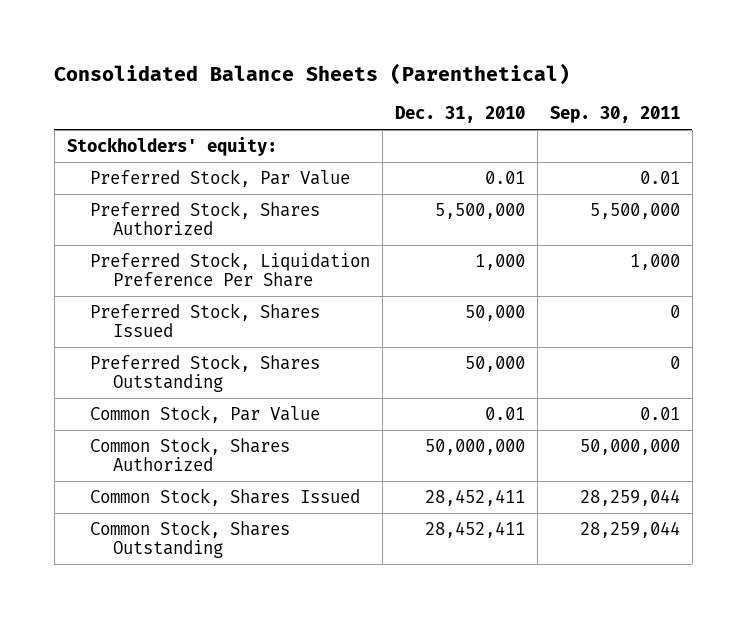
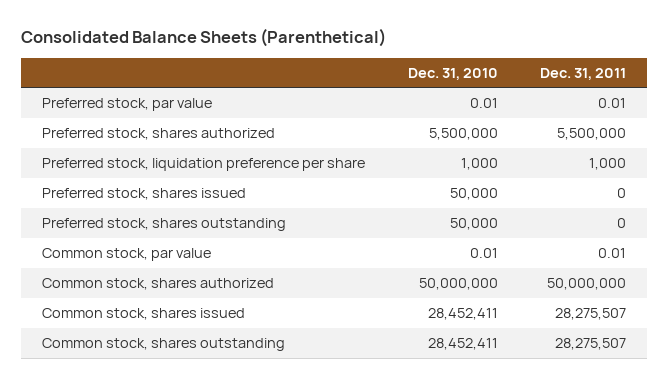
[549,106,680,124] Sep. 30, 2011 -> none
none -> [539,67,626,80] Dec. 31, 2011
[66,136,277,156] Stockholders' equity: -> none
[89,168,350,187] Preferred Stock, Par Value -> [42,98,213,112] Preferred stock, par value
[89,200,320,236] Preferred Stock, Shares Authorized -> [42,128,276,141] Preferred stock, shares authorized
[89,251,370,288] Preferred Stock, Liquidation Preference Per Share -> [42,158,366,172] Preferred stock, liquidation preference per share
[89,302,320,338] Preferred Stock, Shares Issued -> [42,188,247,201] Preferred stock, shares issued
[89,353,320,393] Preferred Stock, Shares Outstanding -> [42,218,287,232] Preferred stock, shares outstanding
[89,404,320,423] Common Stock, Par Value -> [42,248,212,262] Common stock, par value
[89,436,290,472] Common Stock, Shares Authorized -> [42,278,275,291] Common stock, shares authorized
[89,487,360,506] Common Stock, Shares Issued -> [42,308,246,321] Common stock, shares issued
[89,519,290,559] Common Stock, Shares Outstanding -> [42,338,286,352] Common stock, shares outstanding

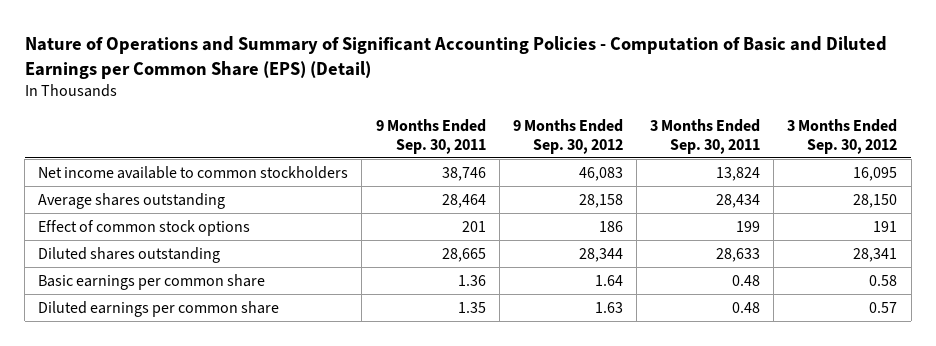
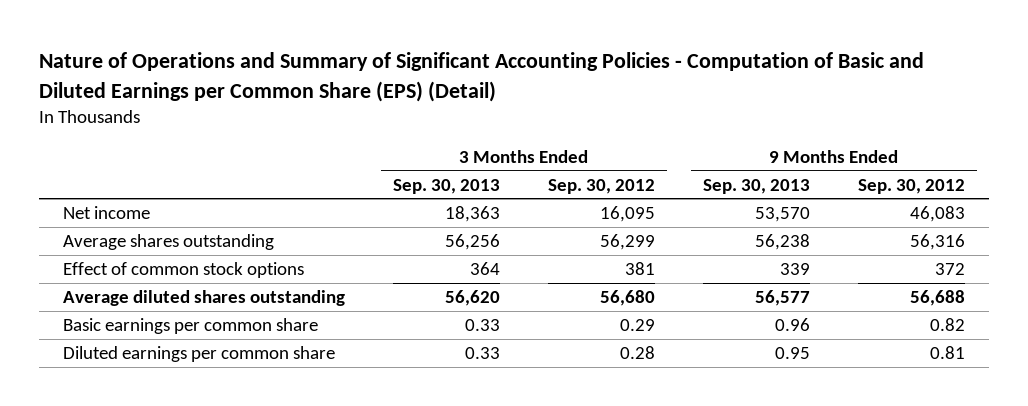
[375,118,486,154] 9 Months Ended Sep. 30, 2011 -> none
[650,118,761,154] 3 Months Ended Sep. 30, 2011 -> none
none -> [392,178,500,194] Sep. 30, 2013
none -> [703,178,811,194] Sep. 30, 2013
[38,165,349,179] Net income available to common stockholders -> [62,206,150,220] Net income
[578,193,623,208] 28,158 -> [910,234,966,251] 56,316
[853,193,898,208] 28,150 -> [599,234,655,251] 56,299
[598,220,623,232] 186 -> [935,263,966,276] 372
[873,220,898,232] 191 -> [624,262,655,276] 381
[38,246,221,263] Diluted shares outstanding -> [62,290,345,307] Average diluted shares outstanding
[578,247,623,262] 28,344 -> [910,290,966,307] 56,688
[853,247,898,262] 28,341 -> [599,290,655,307] 56,680
[594,274,623,286] 1.64 -> [930,318,966,332] 0.82
[869,274,898,286] 0.58 -> [619,319,655,332] 0.29
[594,301,623,313] 1.63 -> [930,346,966,360] 0.81
[869,301,898,313] 0.57 -> [619,346,655,360] 0.28

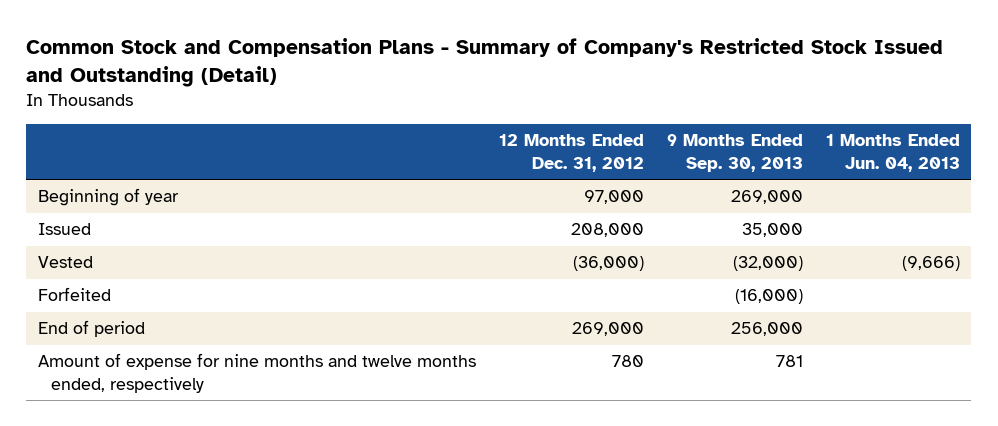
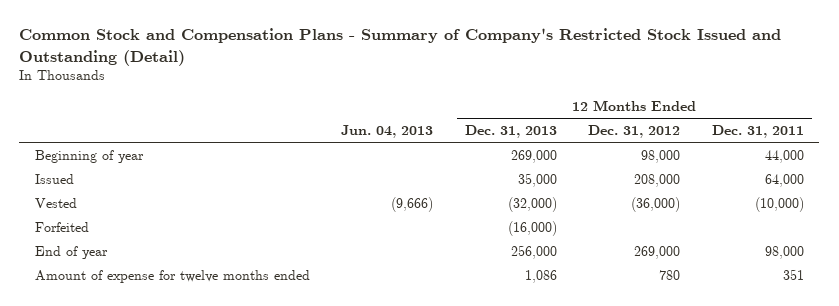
[666,134,803,173] 9 Months Ended Sep. 30, 2013 -> none
[825,134,960,173] 1 Months Ended Jun. 04, 2013 -> none
none -> [341,124,434,138] Jun. 04, 2013
none -> [464,124,557,138] Dec. 31, 2013
none -> [711,124,804,138] Dec. 31, 2011
[583,190,644,205] 97,000 -> [641,149,681,163] 98,000
[37,320,145,338] End of period -> [34,245,108,259] End of year
[37,353,476,394] Amount of expense for nine months and twelve months ended, respectively -> [34,269,310,283] Amount of expense for twelve months ended

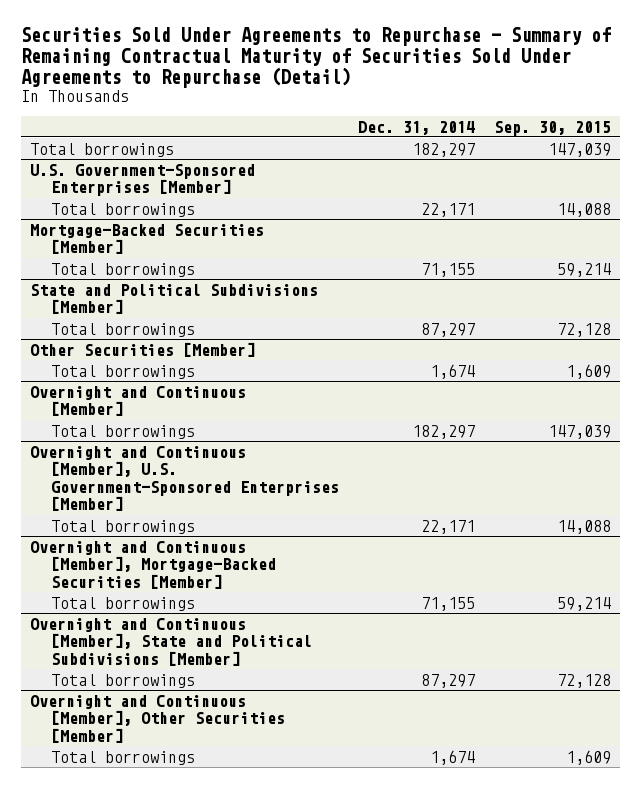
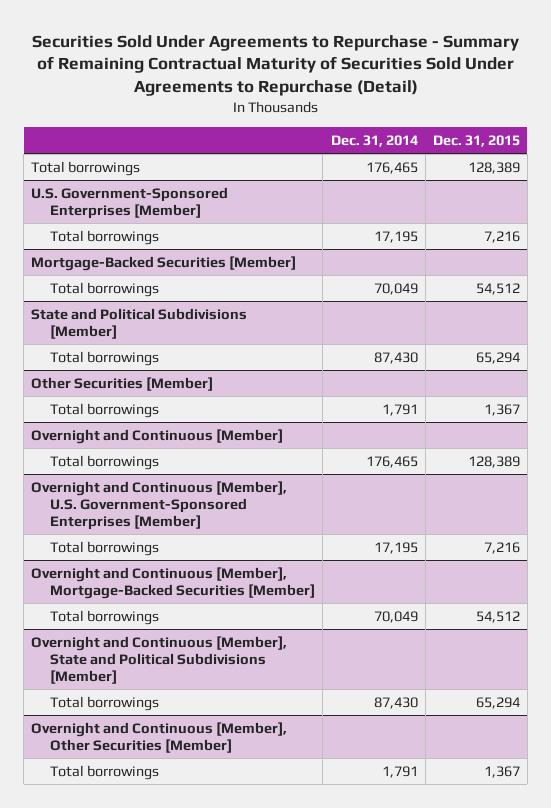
[493,120,611,136] Sep. 30, 2015 -> none
none -> [432,134,520,147] Dec. 31, 2015
[411,142,475,157] 182,297 -> [365,161,418,174] 176,465
[420,202,475,217] 22,171 -> [373,230,418,243] 17,195
[420,262,475,277] 71,155 -> [373,282,418,295] 70,049
[420,322,475,337] 87,297 -> [373,351,418,364] 87,430
[429,363,475,379] 1,674 -> [381,403,418,416] 1,791
[411,424,475,439] 182,297 -> [365,455,418,468] 176,465
[420,519,475,534] 22,171 -> [373,541,418,554] 17,195
[420,596,475,611] 71,155 -> [373,610,418,623] 70,049
[420,673,475,688] 87,297 -> [373,696,418,709] 87,430
[429,749,475,765] 1,674 -> [381,765,418,778] 1,791

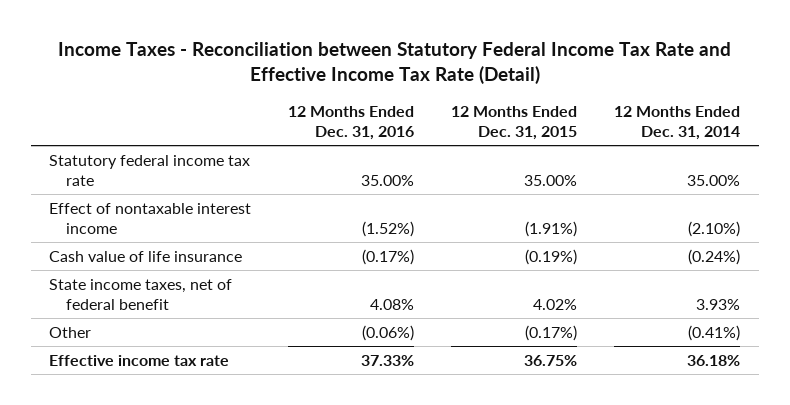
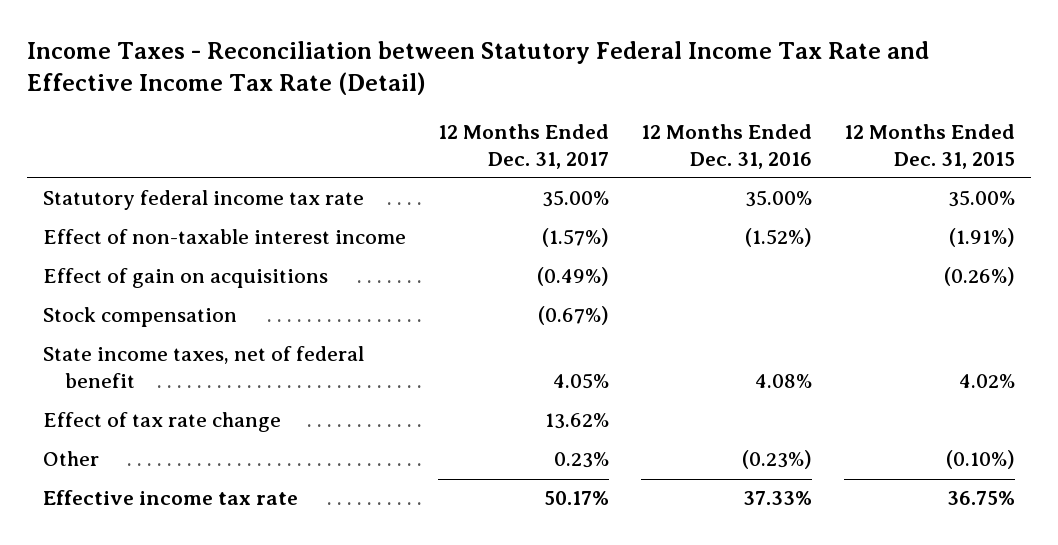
[614,106,741,141] 12 Months Ended Dec. 31, 2014 -> none
none -> [437,123,609,169] 12 Months Ended Dec. 31, 2017
[49,250,243,262] Cash value of life insurance -> none
[49,202,252,234] Effect of nontaxable interest income -> [42,229,406,245] Effect of non-taxable interest income
none -> [42,268,328,289] Effect of gain on acquisitions
none -> [42,307,237,328] Stock compensation
none -> [42,412,281,433] Effect of tax rate change
[362,324,415,341] (0.06%) -> [742,450,813,470] (0.23%)
[525,324,578,341] (0.17%) -> [946,450,1016,470] (0.10%)

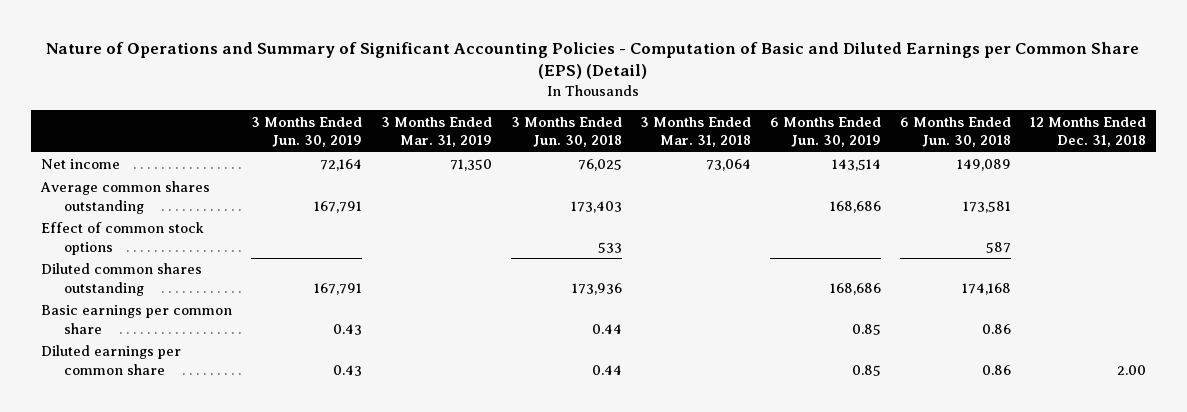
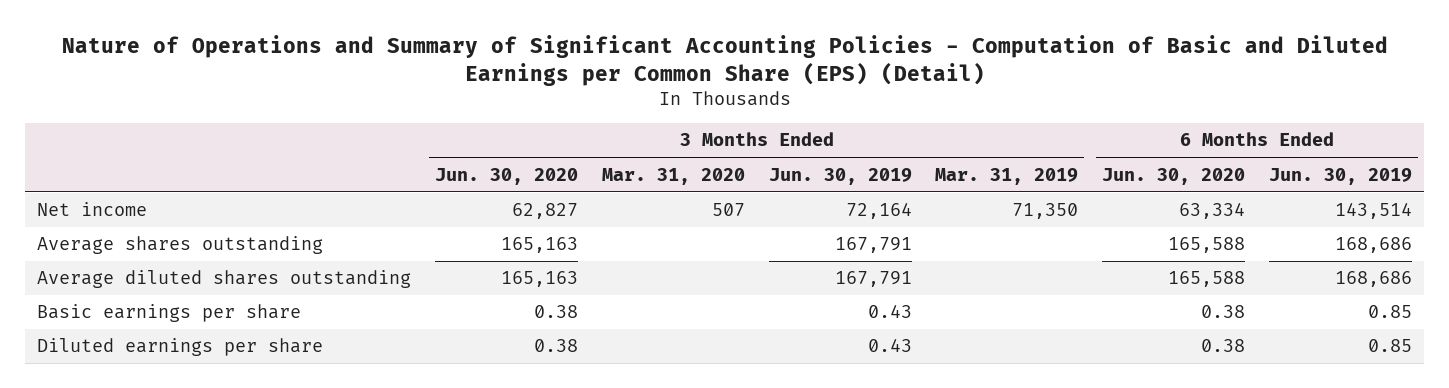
[510,116,622,148] 3 Months Ended Jun. 30, 2018 -> none
[640,116,752,148] 3 Months Ended Mar. 31, 2018 -> none
[900,116,1012,148] 6 Months Ended Jun. 30, 2018 -> none
[1030,116,1147,148] 12 Months Ended Dec. 31, 2018 -> none
none -> [434,167,578,185] Jun. 30, 2020
none -> [601,167,745,185] Mar. 31, 2020
none -> [1102,167,1246,185] Jun. 30, 2020
[40,222,204,255] Effect of common stock options -> none
[39,181,210,214] Average common shares outstanding -> [36,236,323,255] Average shares outstanding
[40,263,202,296] Diluted common shares outstanding -> [36,270,411,289] Average diluted shares outstanding
[40,305,232,334] Basic earnings per common share -> [36,304,301,323] Basic earnings per share
[40,345,181,375] Diluted earnings per common share -> [36,338,323,357] Diluted earnings per share

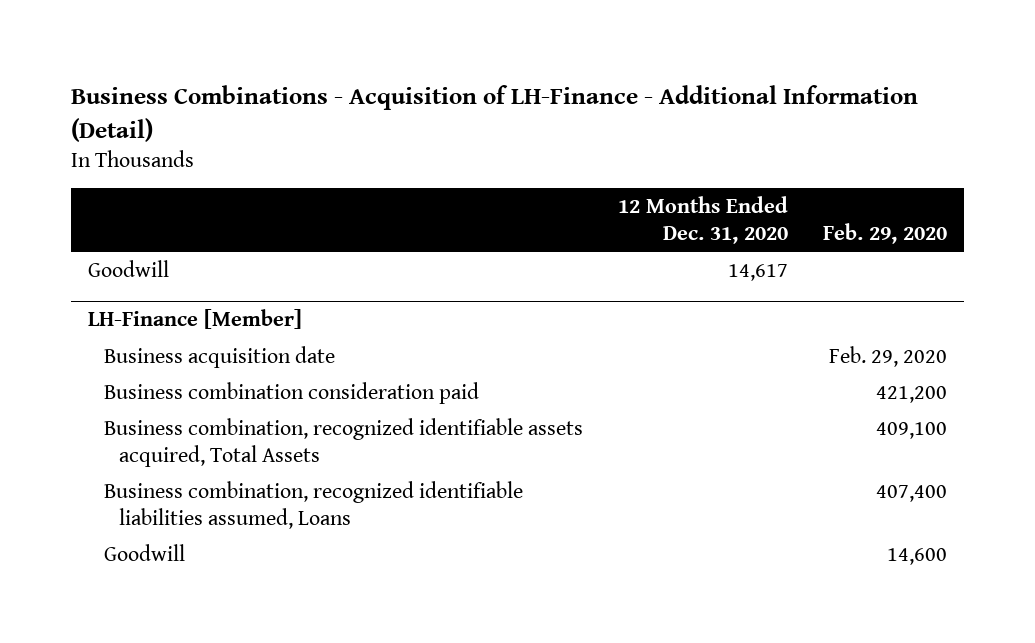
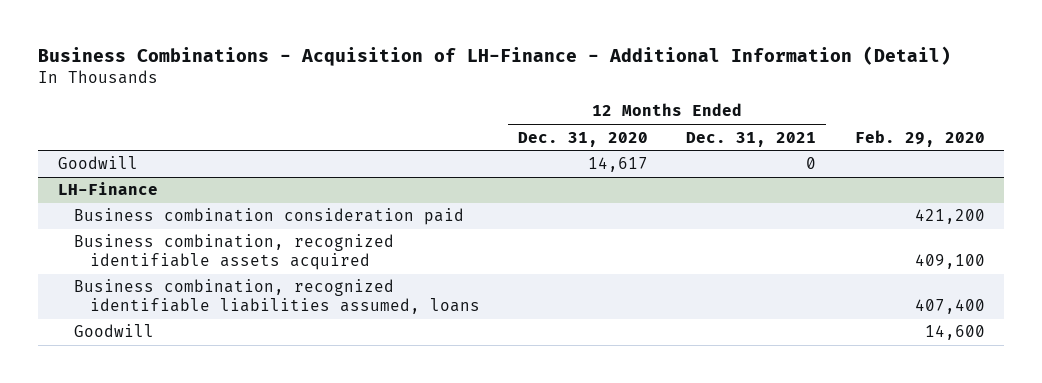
none -> [686,131,817,147] Dec. 31, 2021
[103,345,335,368] Business acquisition date -> none
[88,309,303,330] LH-Finance [Member] -> [57,182,158,196] LH-Finance
[103,417,583,467] Business combination, recognized identifiable assets acquired, Total Assets -> [73,234,394,271] Business combination, recognized identifiable assets acquired
[103,480,523,529] Business combination, recognized identifiable liabilities assumed, Loans -> [73,279,480,315] Business combination, recognized identifiable liabilities assumed, loans

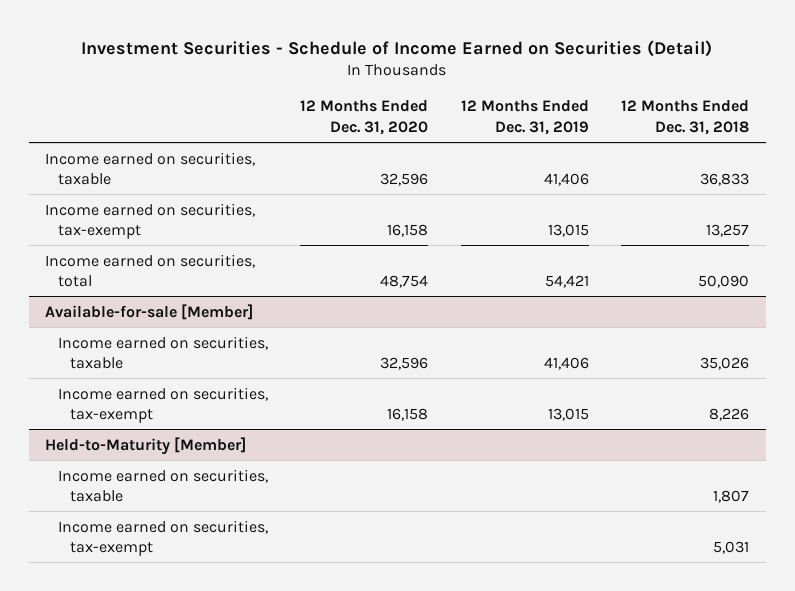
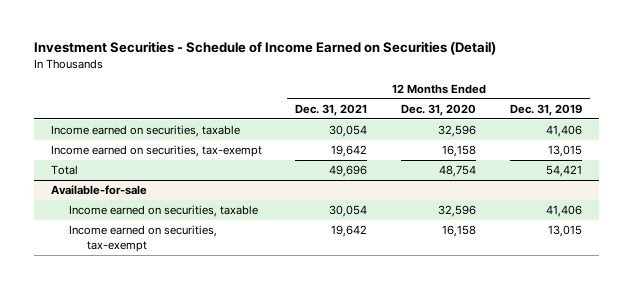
[621,100,750,135] 12 Months Ended Dec. 31, 2018 -> none
none -> [295,103,368,116] Dec. 31, 2021
[45,253,256,287] Income earned on securities, total -> [50,164,78,175] Total
[45,303,254,320] Available-for-sale [Member] -> [50,184,147,195] Available-for-sale
[45,436,247,455] Held-to-Maturity [Member] -> none
[57,468,268,502] Income earned on securities, taxable -> none
[57,519,268,556] Income earned on securities, tax-exempt -> none

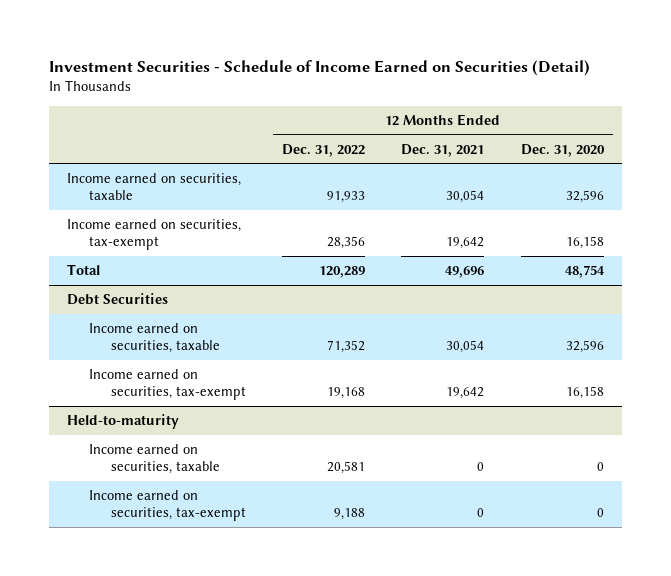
[509,103,582,116] Dec. 31, 2019 -> none
none -> [282,143,366,157] Dec. 31, 2022
[50,184,147,195] Available-for-sale -> none
none -> [67,293,169,306] Debt Securities
none -> [67,414,180,430] Held-to-maturity
none -> [89,444,221,475] Income earned on securities, taxable
none -> [89,490,247,522] Income earned on securities, tax-exempt

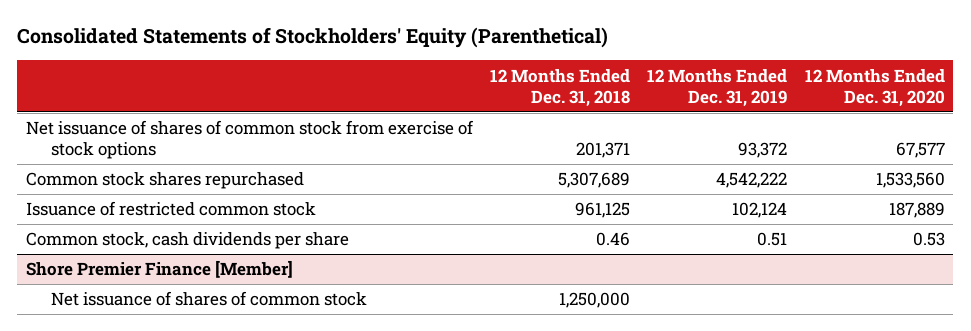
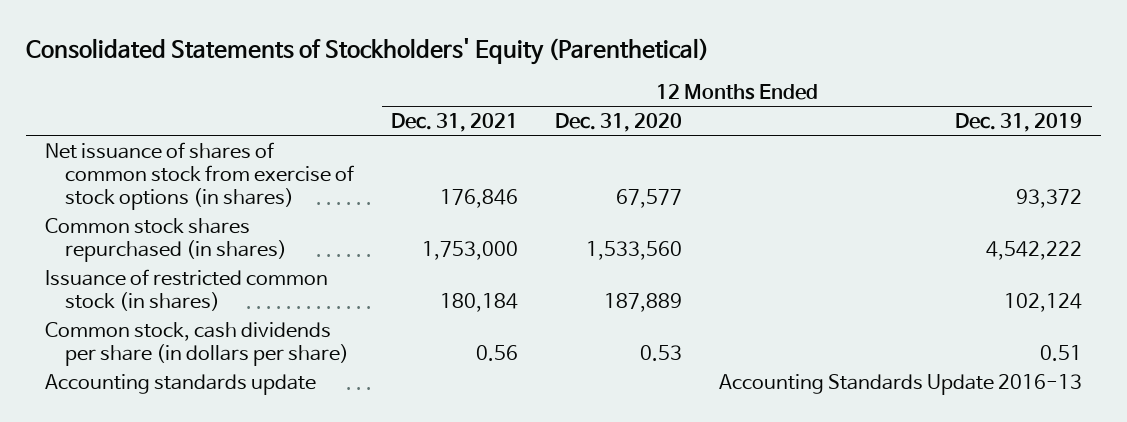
[490,68,631,107] 12 Months Ended Dec. 31, 2018 -> none
none -> [391,112,519,132] Dec. 31, 2021
[25,260,293,279] Shore Premier Finance [Member] -> none
[51,291,368,307] Net issuance of shares of common stock -> none
[25,120,474,160] Net issuance of shares of common stock from exercise of stock options -> [44,141,354,211] Net issuance of shares of common stock from exercise of stock options (in shares)
[25,172,304,190] Common stock shares repurchased -> [44,217,287,262] Common stock shares repurchased (in shares)
[25,201,316,217] Issuance of restricted common stock -> [44,268,328,311] Issuance of restricted common stock (in shares)
[25,232,349,250] Common stock, cash dividends per share -> [44,321,349,366] Common stock, cash dividends per share (in dollars per share)
none -> [44,373,316,395] Accounting standards update

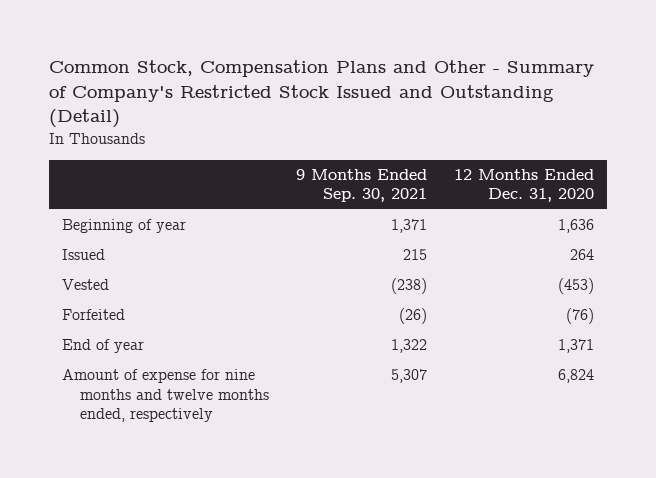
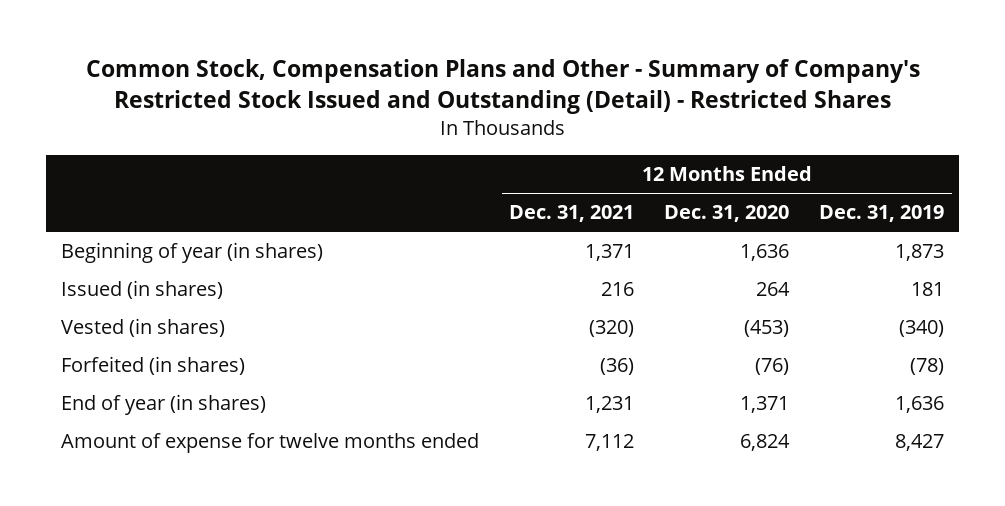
[48,60,594,129] Common Stock, Compensation Plans and Other - Summary of Company's Restricted Stock Issued and Outstanding (Detail) -> [85,59,920,115] Common Stock, Compensation Plans and Other - Summary of Company's Restricted Stock Issued and Outstanding (Detail) - Restricted Shares
[295,168,427,203] 9 Months Ended Sep. 30, 2021 -> none
none -> [509,205,635,223] Dec. 31, 2021
none -> [819,205,945,223] Dec. 31, 2019
[62,219,187,234] Beginning of year -> [60,242,323,264] Beginning of year (in shares)
[62,249,106,261] Issued -> [60,280,223,300] Issued (in shares)
[62,279,110,291] Vested -> [60,318,225,338] Vested (in shares)
[62,309,126,321] Forfeited -> [60,356,245,376] Forfeited (in shares)
[62,339,145,354] End of year -> [60,394,266,416] End of year (in shares)
[62,369,269,423] Amount of expense for nine months and twelve months ended, respectively -> [60,433,479,454] Amount of expense for twelve months ended

